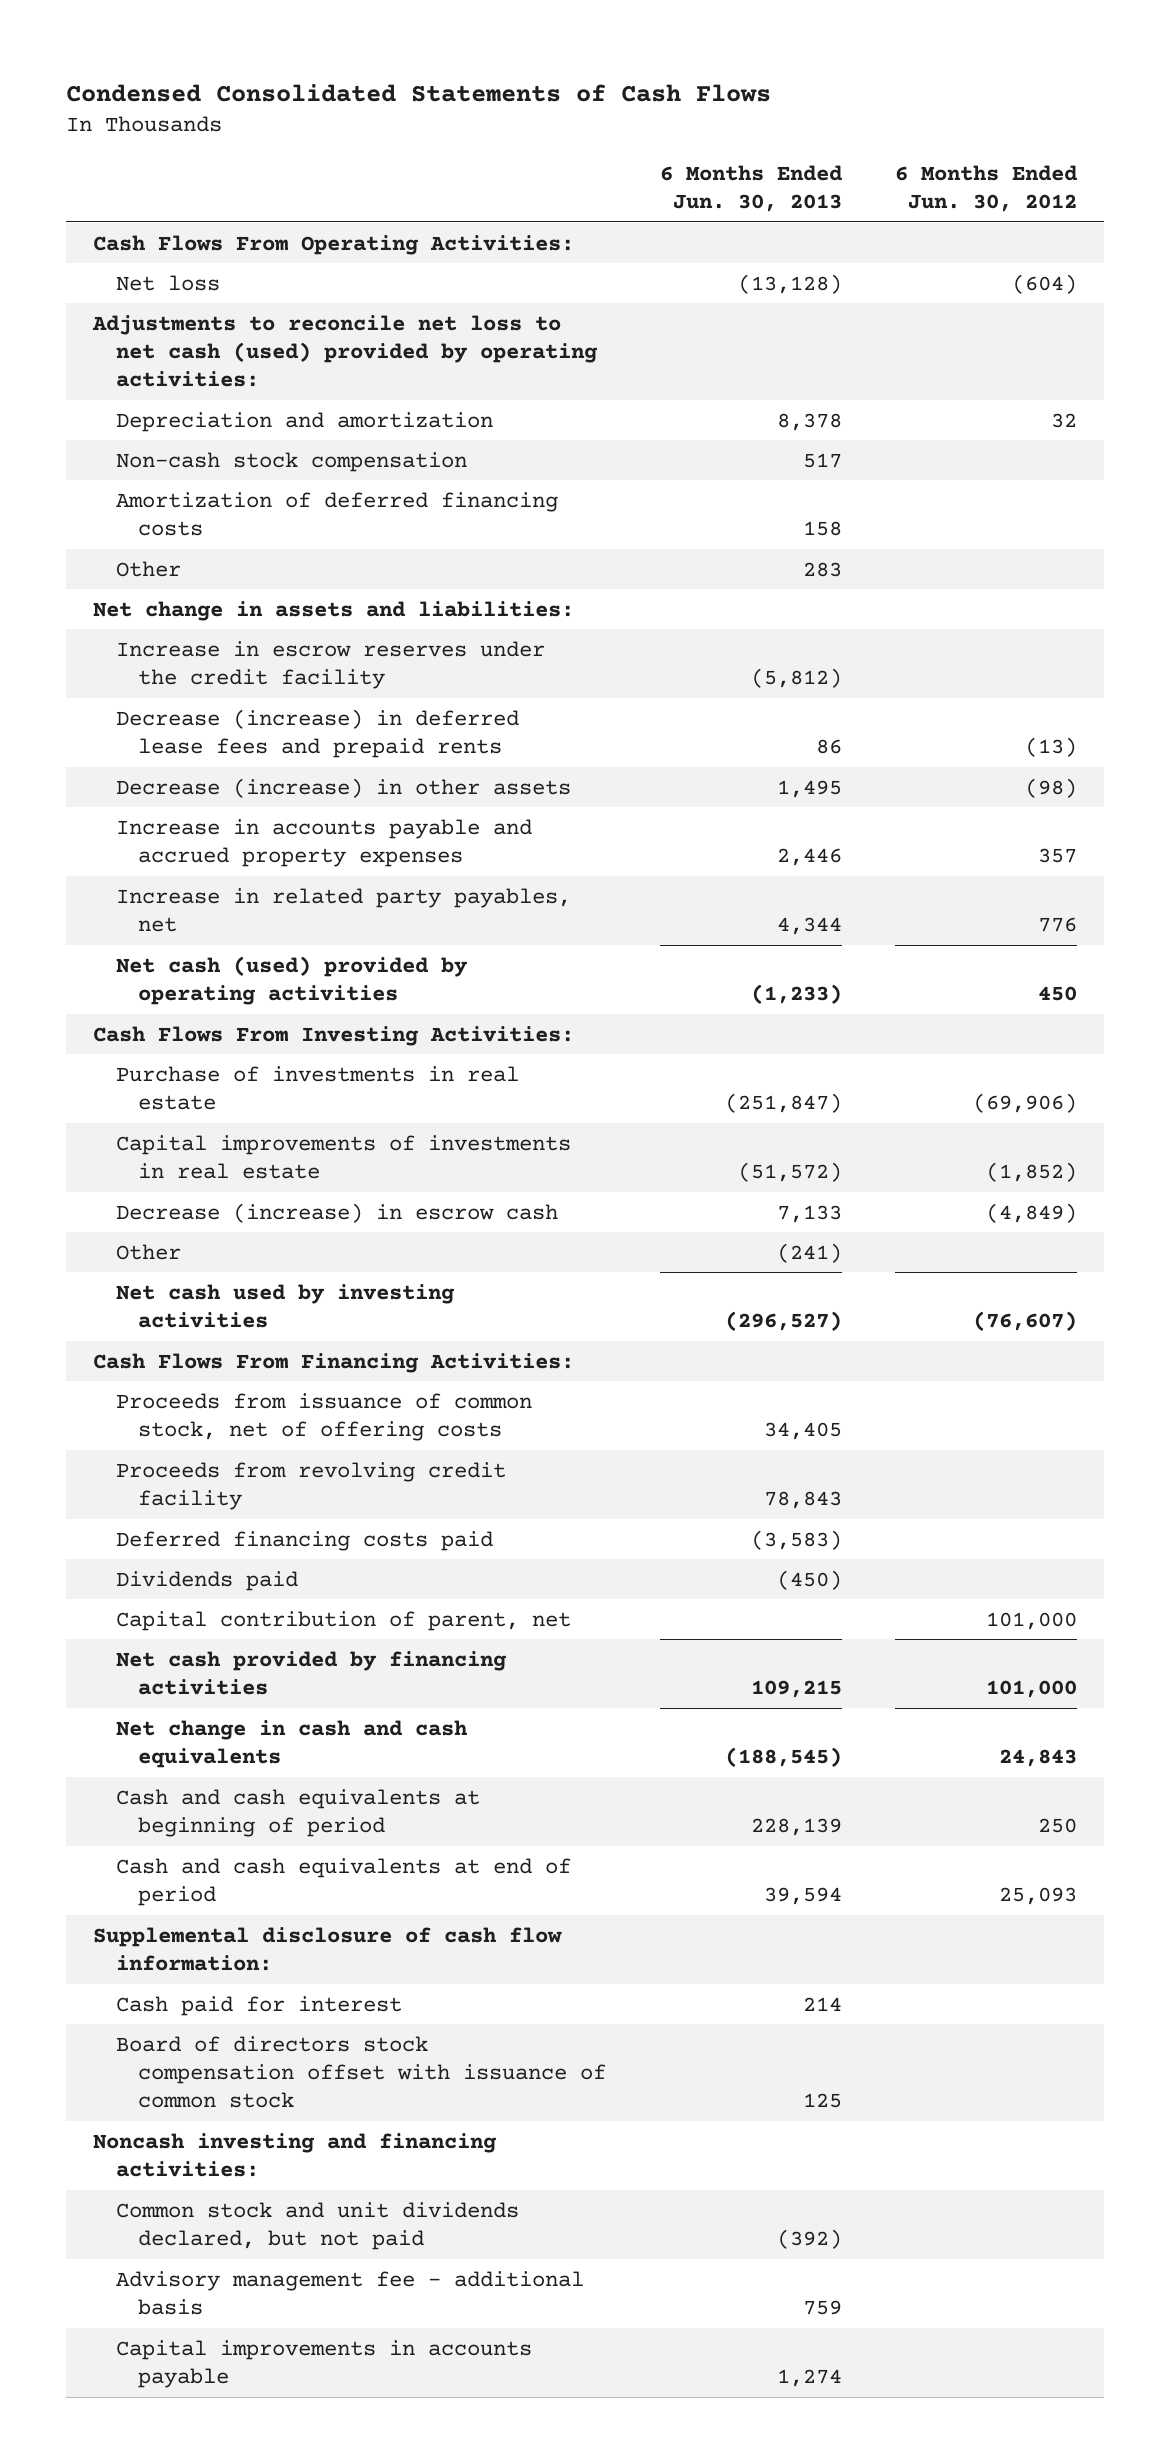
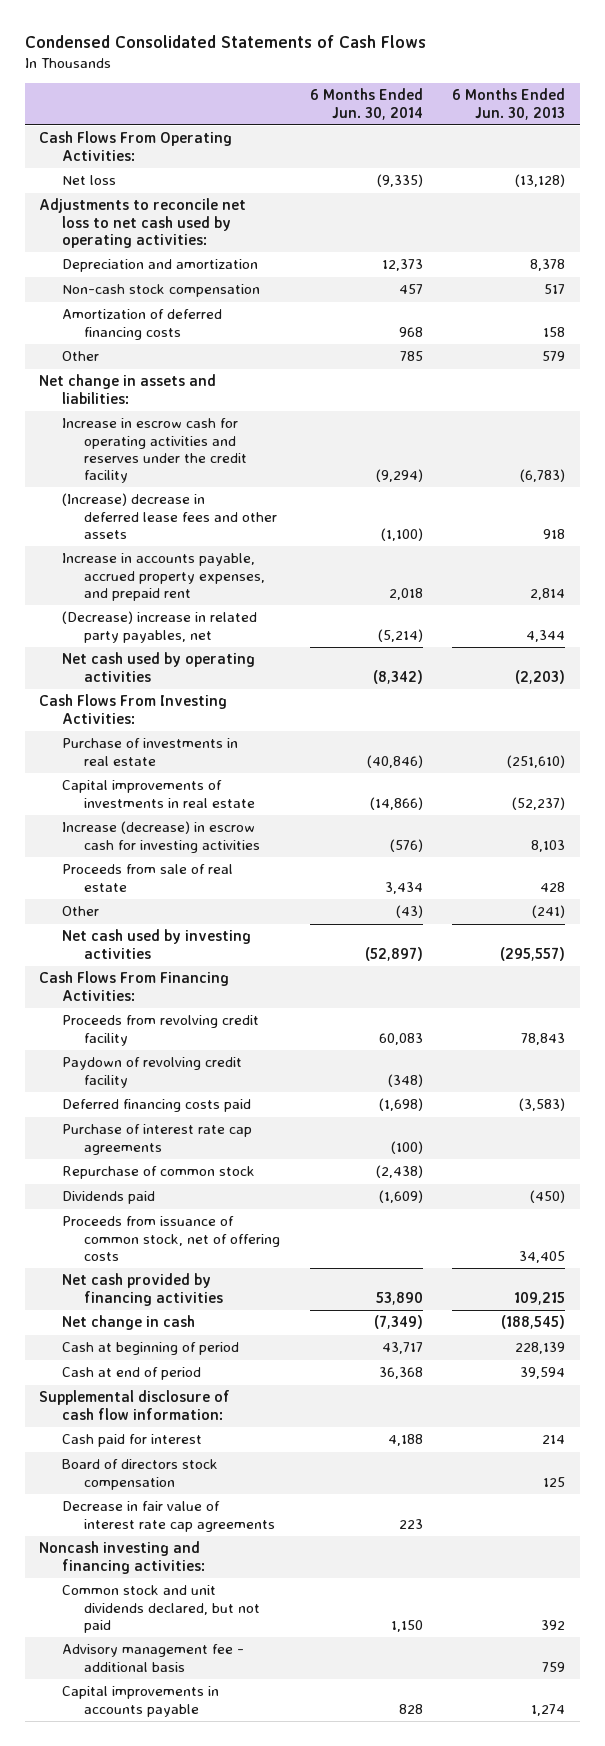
[894,164,1078,213] 6 Months Ended Jun. 30, 2012 -> none
none -> [309,88,423,120] 6 Months Ended Jun. 30, 2014
[91,314,598,388] Adjustments to reconcile net loss to net cash (used) provided by operating activities: -> [39,198,247,248] Adjustments to reconcile net loss to net cash used by operating activities:
[802,561,842,577] 283 -> [542,351,566,362] 579
[115,777,571,798] Decrease (increase) in other assets -> none
[115,640,545,689] Increase in escrow reserves under the credit facility -> [61,418,248,484] Increase in escrow cash for operating activities and reserves under the credit facility
[750,667,842,688] (5,812) -> [520,469,566,483] (6,783)
[115,708,519,758] Decrease (increase) in deferred lease fees and prepaid rents -> [61,493,278,539] (Increase) decrease in deferred lease fees and other assets
[815,738,842,754] 86 -> [543,528,566,539] 918
[115,818,532,867] Increase in accounts payable and accrued property expenses -> [61,553,266,601] Increase in accounts payable, accrued property expenses, and prepaid rent
[776,847,842,866] 2,446 -> [530,587,566,600] 2,814
[115,887,571,932] Increase in related party payables, net -> [61,611,257,643] (Decrease) increase in related party payables, net
[115,955,468,1005] Net cash (used) provided by operating activities -> [61,652,255,682] Net cash used by operating activities
[750,983,842,1004] (1,233) -> [515,669,566,684] (2,203)
[724,1092,842,1113] (251,847) -> [507,754,566,768] (251,610)
[737,1161,842,1182] (51,572) -> [512,796,566,810] (52,237)
[115,1202,558,1223] Decrease (increase) in escrow cash -> [61,821,261,853] Increase (decrease) in escrow cash for investing activities
[776,1204,842,1223] 7,133 -> [531,839,566,852] 8,103
none -> [61,864,233,892] Proceeds from sale of real estate
[724,1310,842,1331] (296,527) -> [500,946,566,961] (295,557)
none -> [61,1057,242,1088] Paydown of revolving credit facility
none -> [61,1124,252,1155] Purchase of interest rate cap agreements
none -> [61,1166,255,1180] Repurchase of common stock
[115,1610,571,1631] Capital contribution of parent, net -> none
[115,1392,532,1441] Proceeds from issuance of common stock, net of offering costs -> [61,1216,281,1261] Proceeds from issuance of common stock, net of offering costs
[115,1719,468,1768] Net change in cash and cash equivalents -> [61,1315,195,1331] Net change in cash
[115,1788,480,1837] Cash and cash equivalents at beginning of period -> [61,1342,239,1356] Cash at beginning of period
[115,1857,571,1906] Cash and cash equivalents at end of period -> [61,1367,201,1381] Cash at end of period
[115,2035,607,2109] Board of directors stock compensation offset with issuance of common stock -> [61,1459,218,1490] Board of directors stock compensation
none -> [61,1501,276,1532] Decrease in fair value of interest rate cap agreements
[776,2228,842,2249] (392) -> [541,1619,566,1630] 392

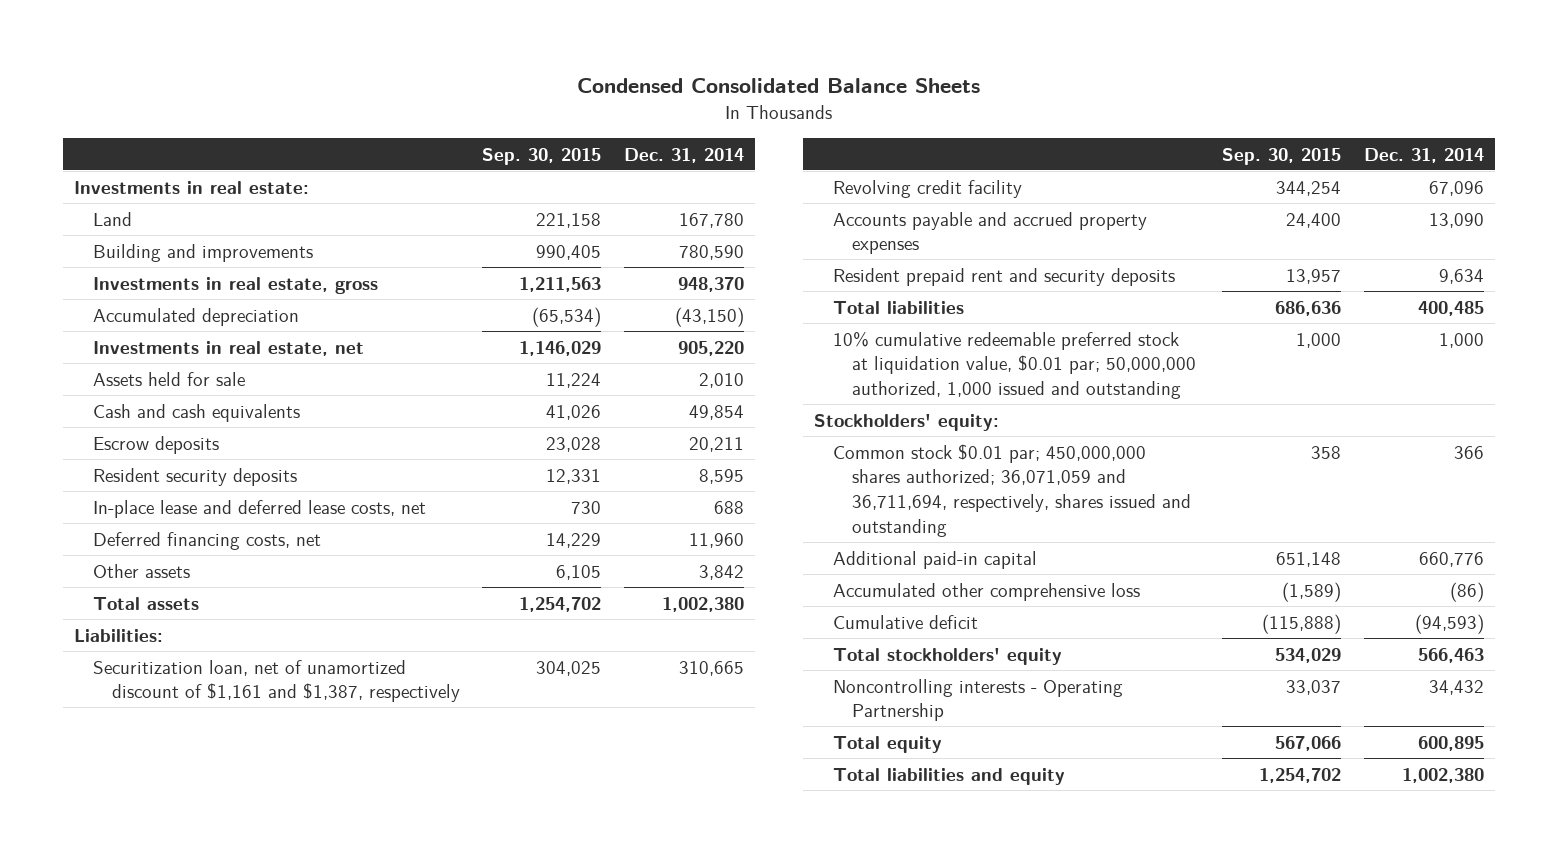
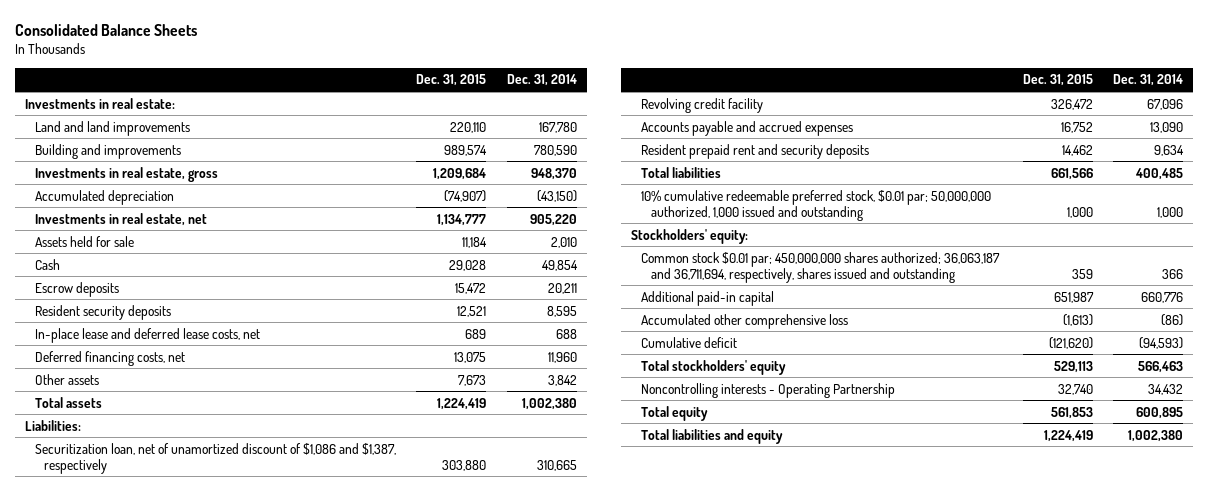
[576,77,980,93] Condensed Consolidated Balance Sheets -> [14,23,197,36] Consolidated Balance Sheets
[482,147,602,165] Sep. 30, 2015 -> none
none -> [416,74,487,87] Dec. 31, 2015
[93,211,133,226] Land -> [34,120,190,136] Land and land improvements
[93,403,301,422] Cash and cash equivalents -> [34,258,60,270] Cash
[93,659,460,703] Securitization loan, net of unamortized discount of $1,161 and $1,387, respectively -> [34,442,396,474] Securitization loan, net of unamortized discount of $1,086 and $1,387, respectively
[832,211,1147,255] Accounts payable and accrued property expenses -> [641,120,854,136] Accounts payable and accrued expenses
[832,330,1196,400] 10% cumulative redeemable preferred stock at liquidation value, $0.01 par; 50,000,000 authorized, 1,000 issued and outstanding -> [641,189,992,221] 10% cumulative redeemable preferred stock, $0.01 par; 50,000,000 authorized, 1,000 issued and outstanding
[832,443,1191,538] Common stock $0.01 par; 450,000,000 shares authorized; 36,071,059 and 36,711,694, respectively, shares issued and outstanding -> [641,251,1001,283] Common stock $0.01 par; 450,000,000 shares authorized; 36,063,187 and 36,711,694, respectively, shares issued and outstanding

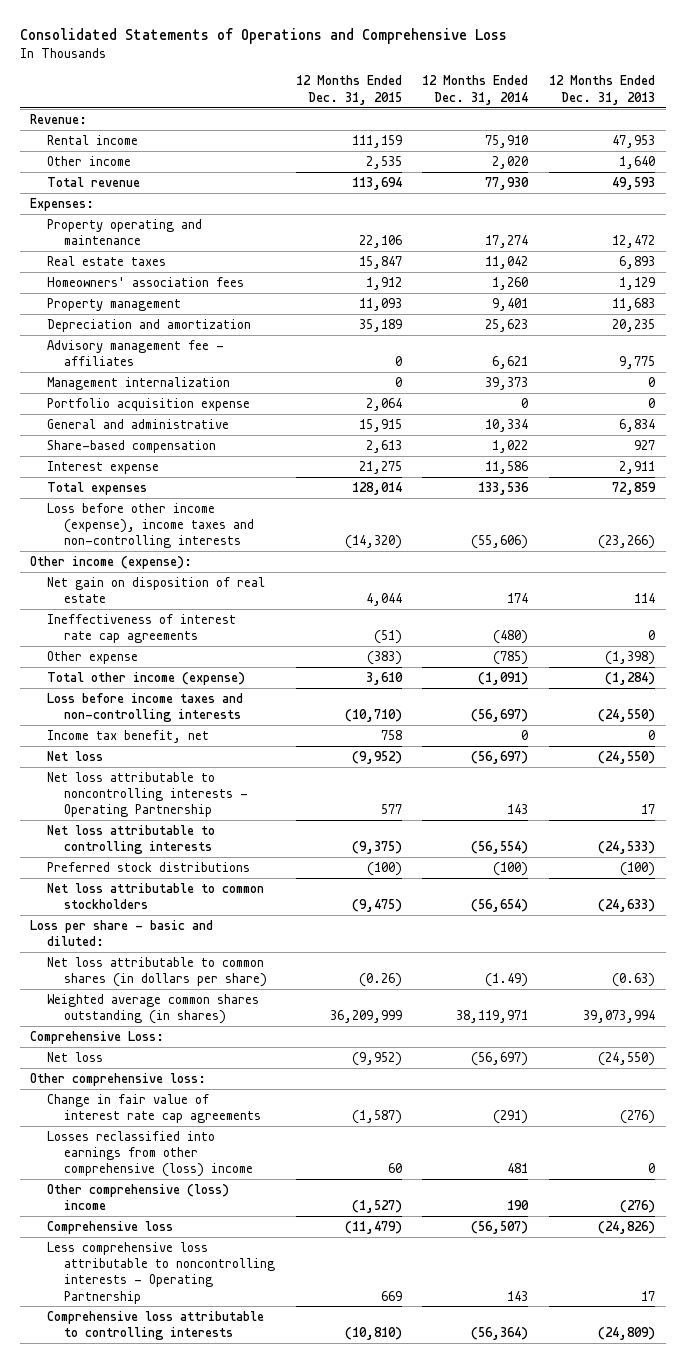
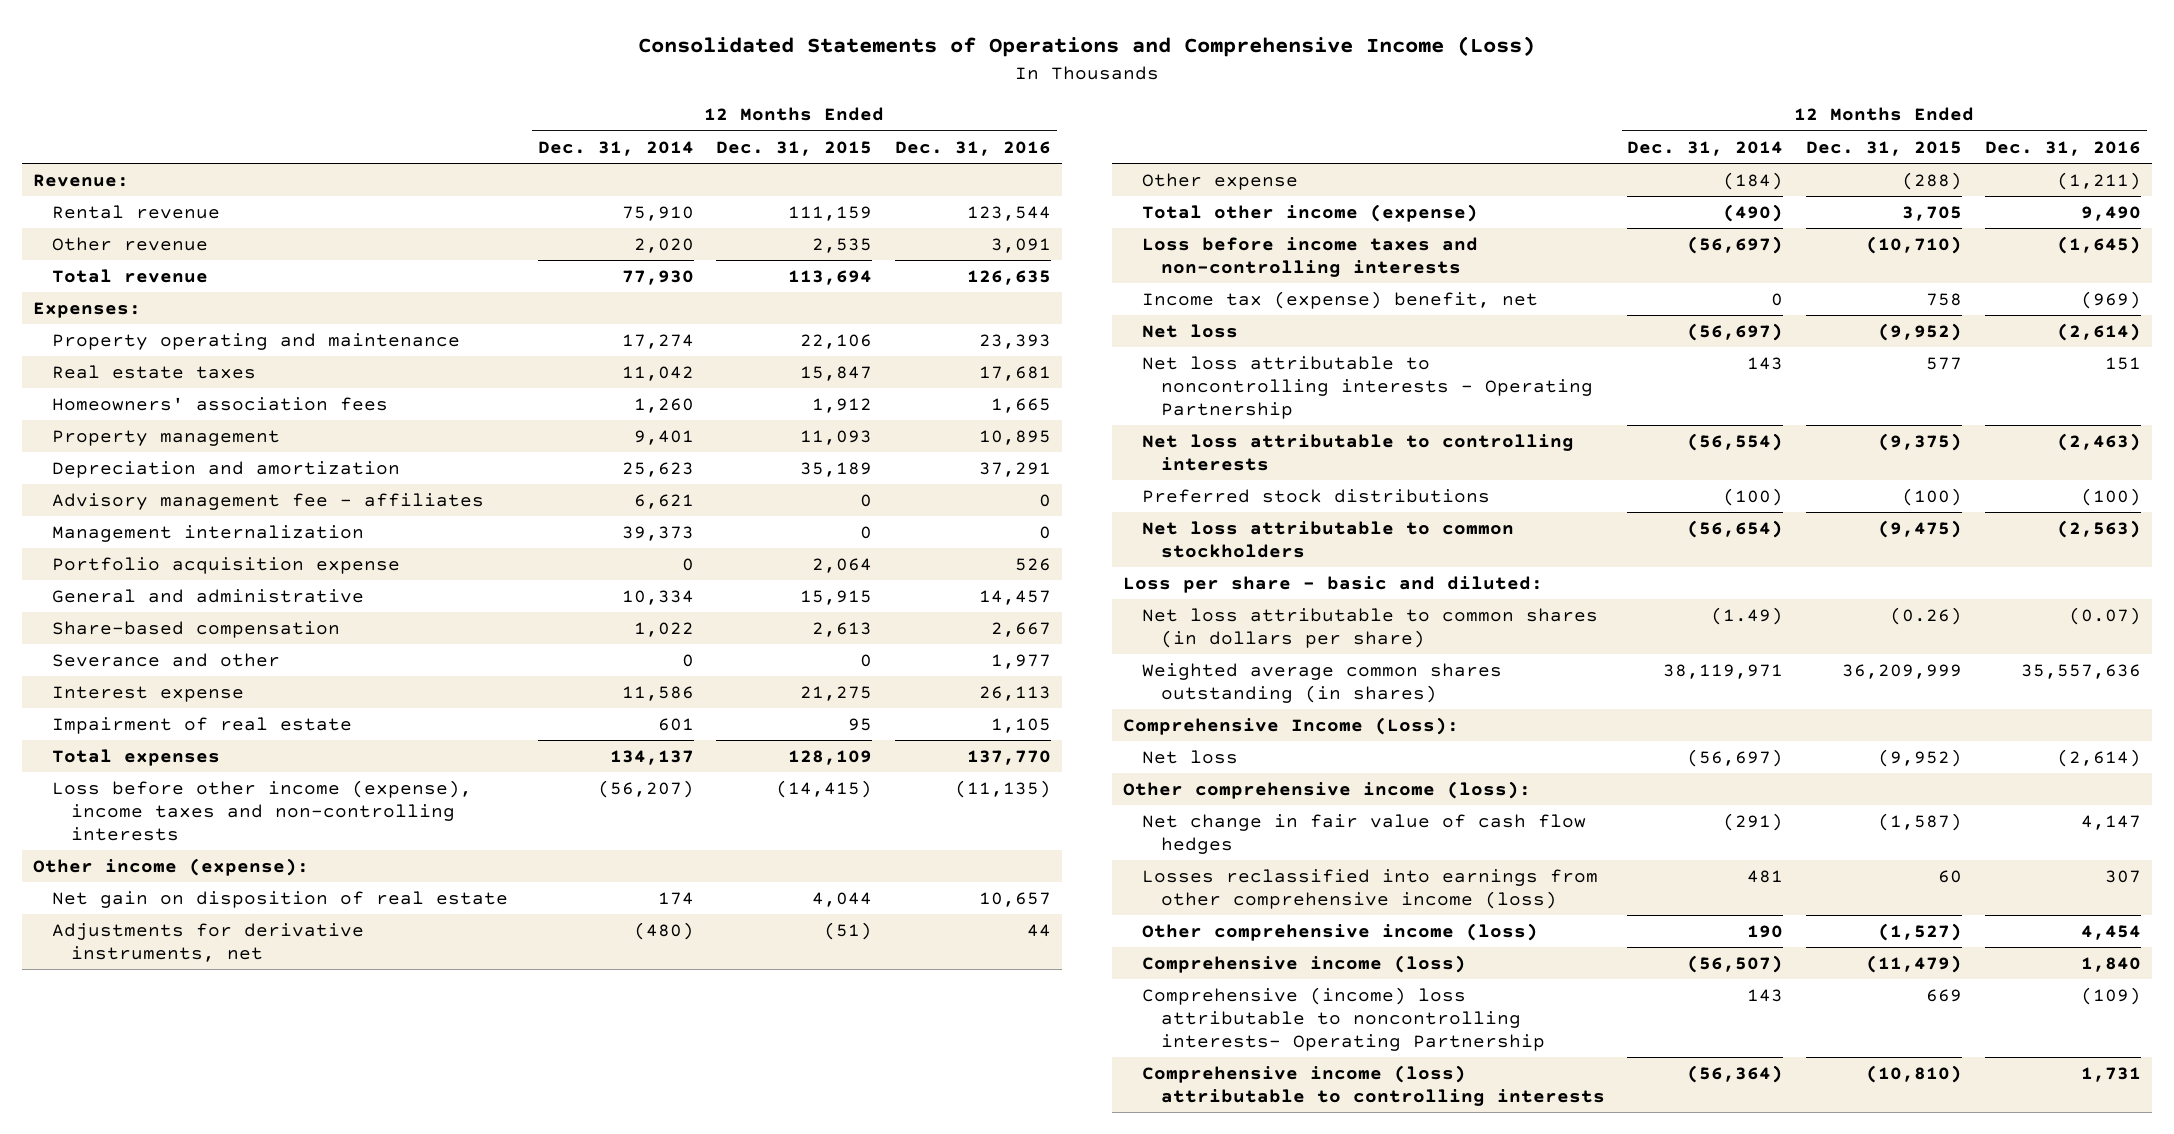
[19,28,507,45] Consolidated Statements of Operations and Comprehensive Loss -> [637,36,1535,58] Consolidated Statements of Operations and Comprehensive Income (Loss)
[549,75,656,105] 12 Months Ended Dec. 31, 2013 -> none
none -> [895,140,1052,156] Dec. 31, 2016
[47,134,139,145] Rental income -> [52,204,221,219] Rental revenue
[47,155,132,166] Other income -> [52,236,209,251] Other revenue
none -> [52,652,281,667] Severance and other
none -> [52,716,353,734] Impairment of real estate
[351,481,402,495] 128,014 -> [788,749,873,765] 128,109
[478,481,530,495] 133,536 -> [609,749,694,765] 134,137
[344,535,402,550] (14,320) -> [776,779,873,798] (14,415)
[471,535,529,550] (55,606) -> [597,779,694,798] (56,207)
[47,613,237,644] Ineffectiveness of interest rate cap agreements -> [52,922,365,962] Adjustments for derivative instruments, net
[366,650,402,665] (383) -> [1902,171,1963,190] (288)
[493,650,529,665] (785) -> [1723,171,1784,190] (184)
[365,671,403,685] 3,610 -> [1902,205,1963,221] 3,705
[478,671,529,685] (1,091) -> [1723,203,1784,222] (490)
[47,729,210,743] Income tax benefit, net -> [1141,290,1538,309] Income tax (expense) benefit, net
[30,1030,165,1044] Comprehensive Loss: -> [1122,716,1459,735] Comprehensive Income (Loss):
[30,1072,207,1086] Other comprehensive loss: -> [1122,780,1531,799] Other comprehensive income (loss):
[47,1093,261,1124] Change in fair value of interest rate cap agreements -> [1141,813,1586,854] Net change in fair value of cash flow hedges
[47,1130,253,1178] Losses reclassified into earnings from other comprehensive (loss) income -> [1141,868,1598,909] Losses reclassified into earnings from other comprehensive income (loss)
[47,1183,230,1211] Other comprehensive (loss) income -> [1141,922,1538,941] Other comprehensive income (loss)
[47,1220,174,1234] Comprehensive loss -> [1141,954,1466,973] Comprehensive income (loss)
[47,1241,275,1304] Less comprehensive loss attributable to noncontrolling interests - Operating Partnership -> [1141,986,1545,1051] Comprehensive (income) loss attributable to noncontrolling interests- Operating Partnership
[47,1310,265,1341] Comprehensive loss attributable to controlling interests -> [1141,1064,1605,1106] Comprehensive income (loss) attributable to controlling interests

